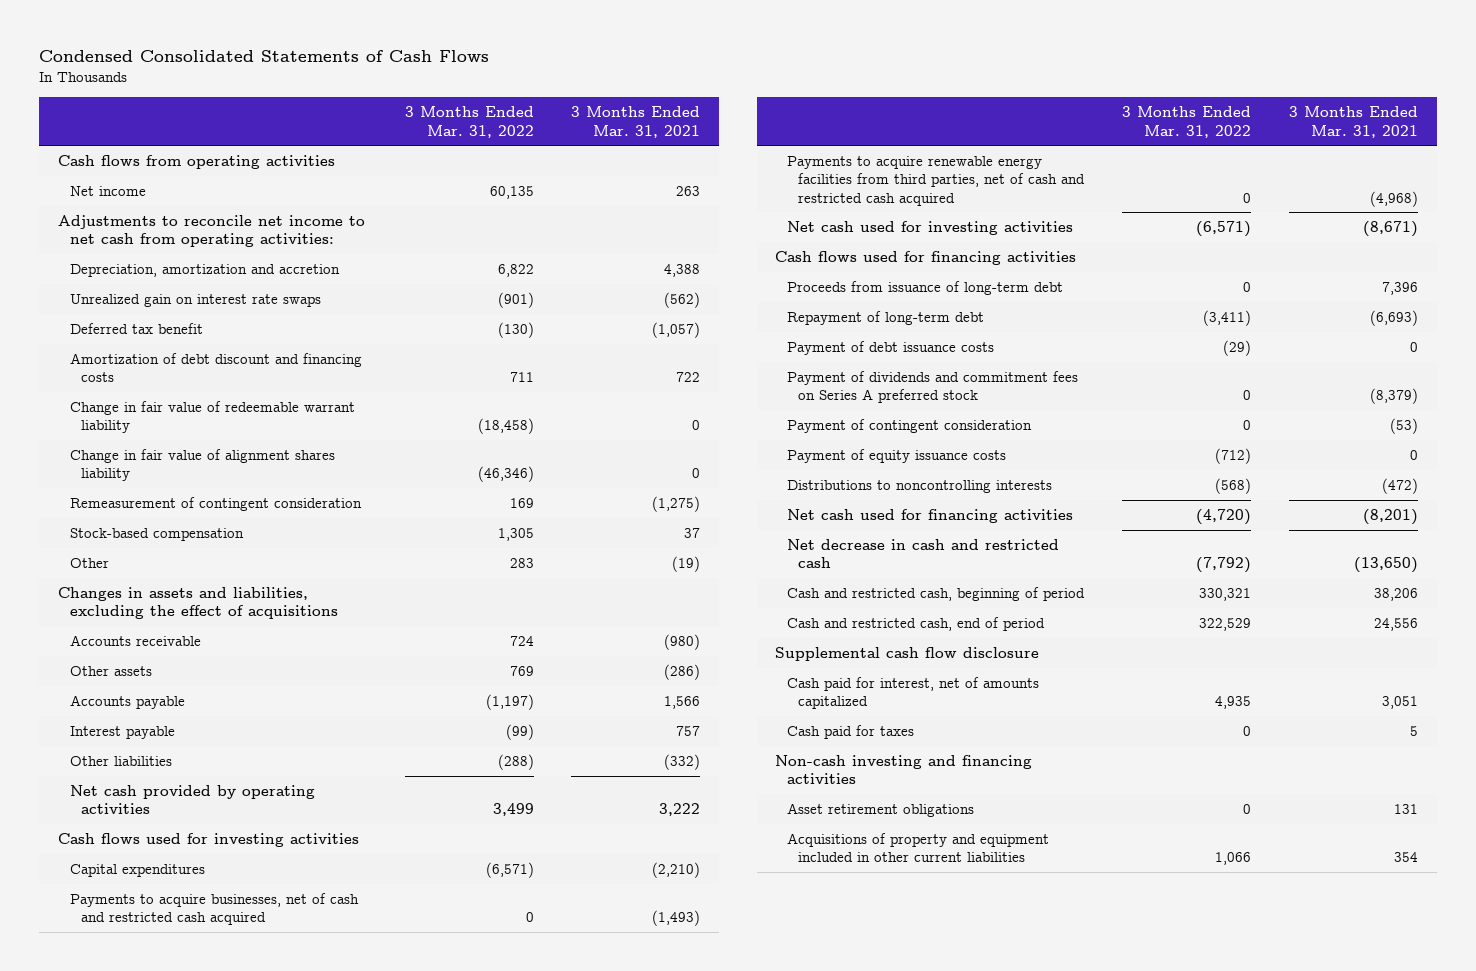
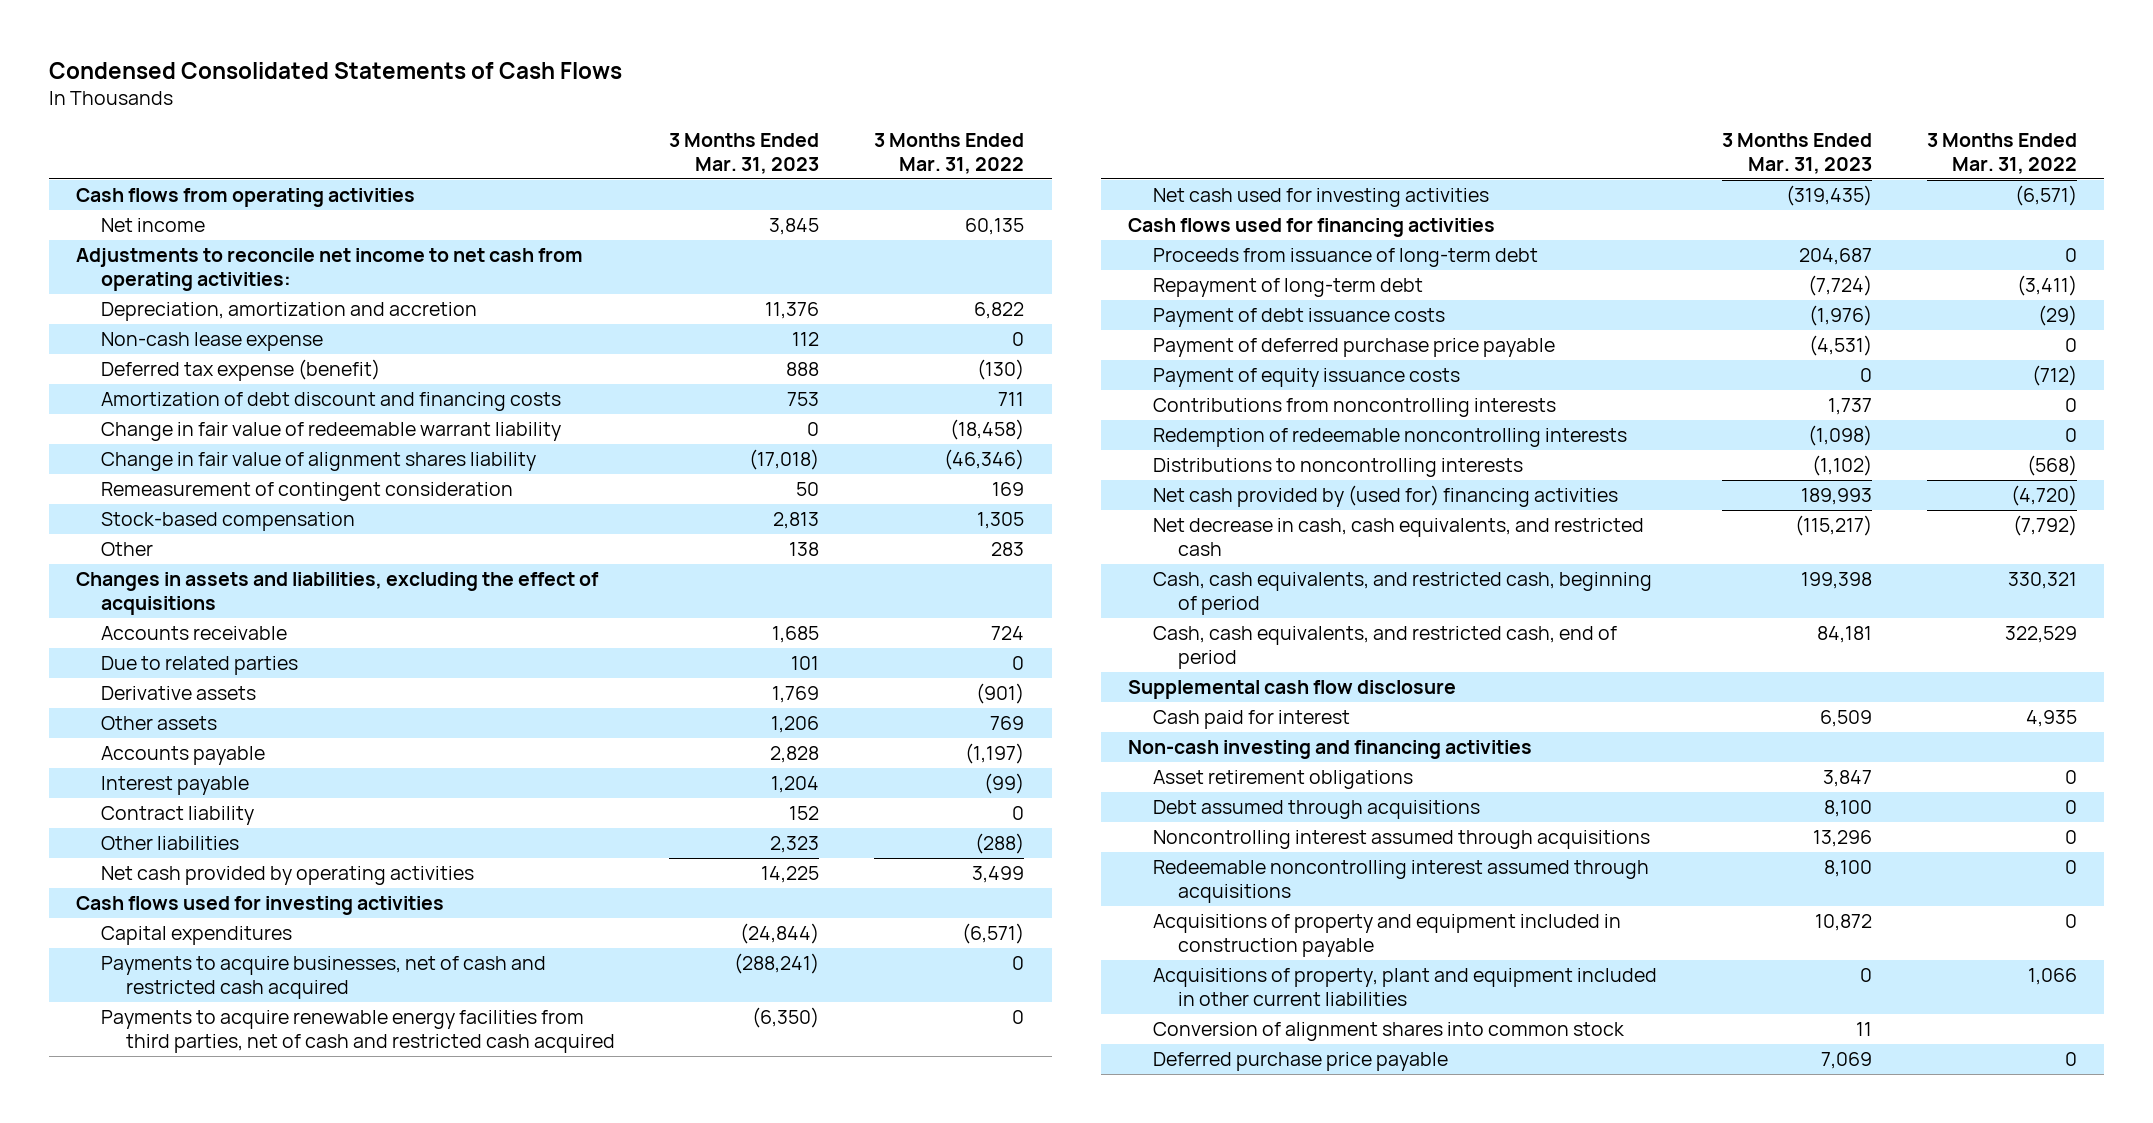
[571,106,701,138] 3 Months Ended Mar. 31, 2021 -> none
none -> [669,132,820,175] 3 Months Ended Mar. 31, 2023
[69,293,321,307] Unrealized gain on interest rate swaps -> none
none -> [100,331,323,351] Non-cash lease expense
[69,322,203,334] Deferred tax benefit -> [100,358,380,381] Deferred tax expense (benefit)
none -> [100,655,298,675] Due to related parties
none -> [100,685,256,700] Derivative assets
none -> [100,805,254,825] Contract liability
[786,370,1078,404] Payment of dividends and commitment fees on Series A preferred stock -> none
[786,418,1032,433] Payment of contingent consideration -> [1152,337,1555,357] Payment of deferred purchase price payable
none -> [1152,397,1556,417] Contributions from noncontrolling interests
none -> [1152,427,1627,447] Redemption of redeemable noncontrolling interests
[786,508,1073,523] Net cash used for financing activities -> [1152,484,1618,507] Net cash provided by (used for) financing activities
[786,538,1059,569] Net decrease in cash and restricted cash -> [1152,517,1644,557] Net decrease in cash, cash equivalents, and restricted cash
[786,586,1085,601] Cash and restricted cash, beginning of period -> [1152,571,1652,616] Cash, cash equivalents, and restricted cash, beginning of period
[786,616,1045,631] Cash and restricted cash, end of period -> [1152,625,1617,670] Cash, cash equivalents, and restricted cash, end of period
[786,724,914,739] Cash paid for taxes -> none
[786,676,1039,710] Cash paid for interest, net of amounts capitalized -> [1152,709,1350,729] Cash paid for interest
none -> [1152,799,1480,819] Debt assumed through acquisitions
none -> [1152,829,1650,849] Noncontrolling interest assumed through acquisitions
none -> [1152,859,1649,904] Redeemable noncontrolling interest assumed through acquisitions
[786,832,1049,863] Acquisitions of property and equipment included in other current liabilities -> [1152,913,1621,958] Acquisitions of property and equipment included in construction payable
[1214,852,1251,866] 1,066 -> [2064,913,2077,928] 0
none -> [1152,967,1657,1007] Acquisitions of property, plant and equipment included in other current liabilities
none -> [1152,1021,1625,1041] Conversion of alignment shares into common stock
none -> [1152,1051,1448,1071] Deferred purchase price payable

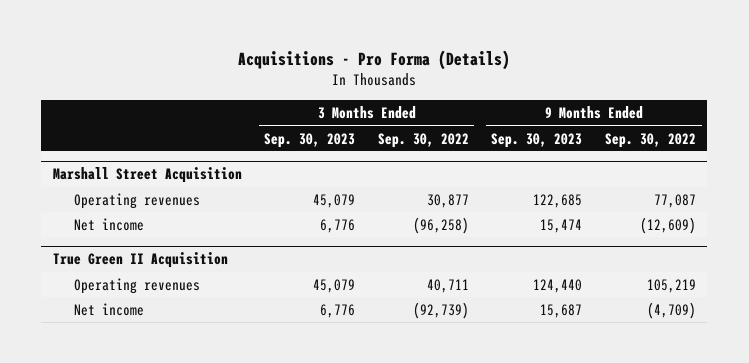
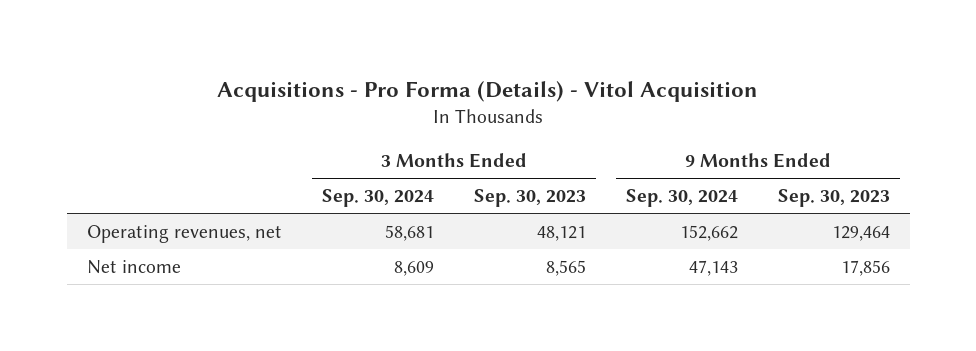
[238,49,511,70] Acquisitions - Pro Forma (Details) -> [217,81,759,103] Acquisitions - Pro Forma (Details) - Vitol Acquisition
[377,132,469,148] Sep. 30, 2022 -> none
[604,132,696,148] Sep. 30, 2022 -> none
none -> [321,189,434,208] Sep. 30, 2024
none -> [625,189,738,208] Sep. 30, 2024
[52,167,242,184] Marshall Street Acquisition -> none
[52,252,228,269] True Green II Acquisition -> none
[74,277,201,294] Operating revenues -> none
[74,302,145,316] Net income -> none
[74,192,201,209] Operating revenues -> [86,224,282,243] Operating revenues, net
[313,193,356,208] 45,079 -> [536,225,586,241] 48,121
[533,193,583,208] 122,685 -> [831,225,890,241] 129,464
[320,218,356,233] 6,776 -> [545,259,586,276] 8,565
[540,218,583,233] 15,474 -> [840,259,890,276] 17,856

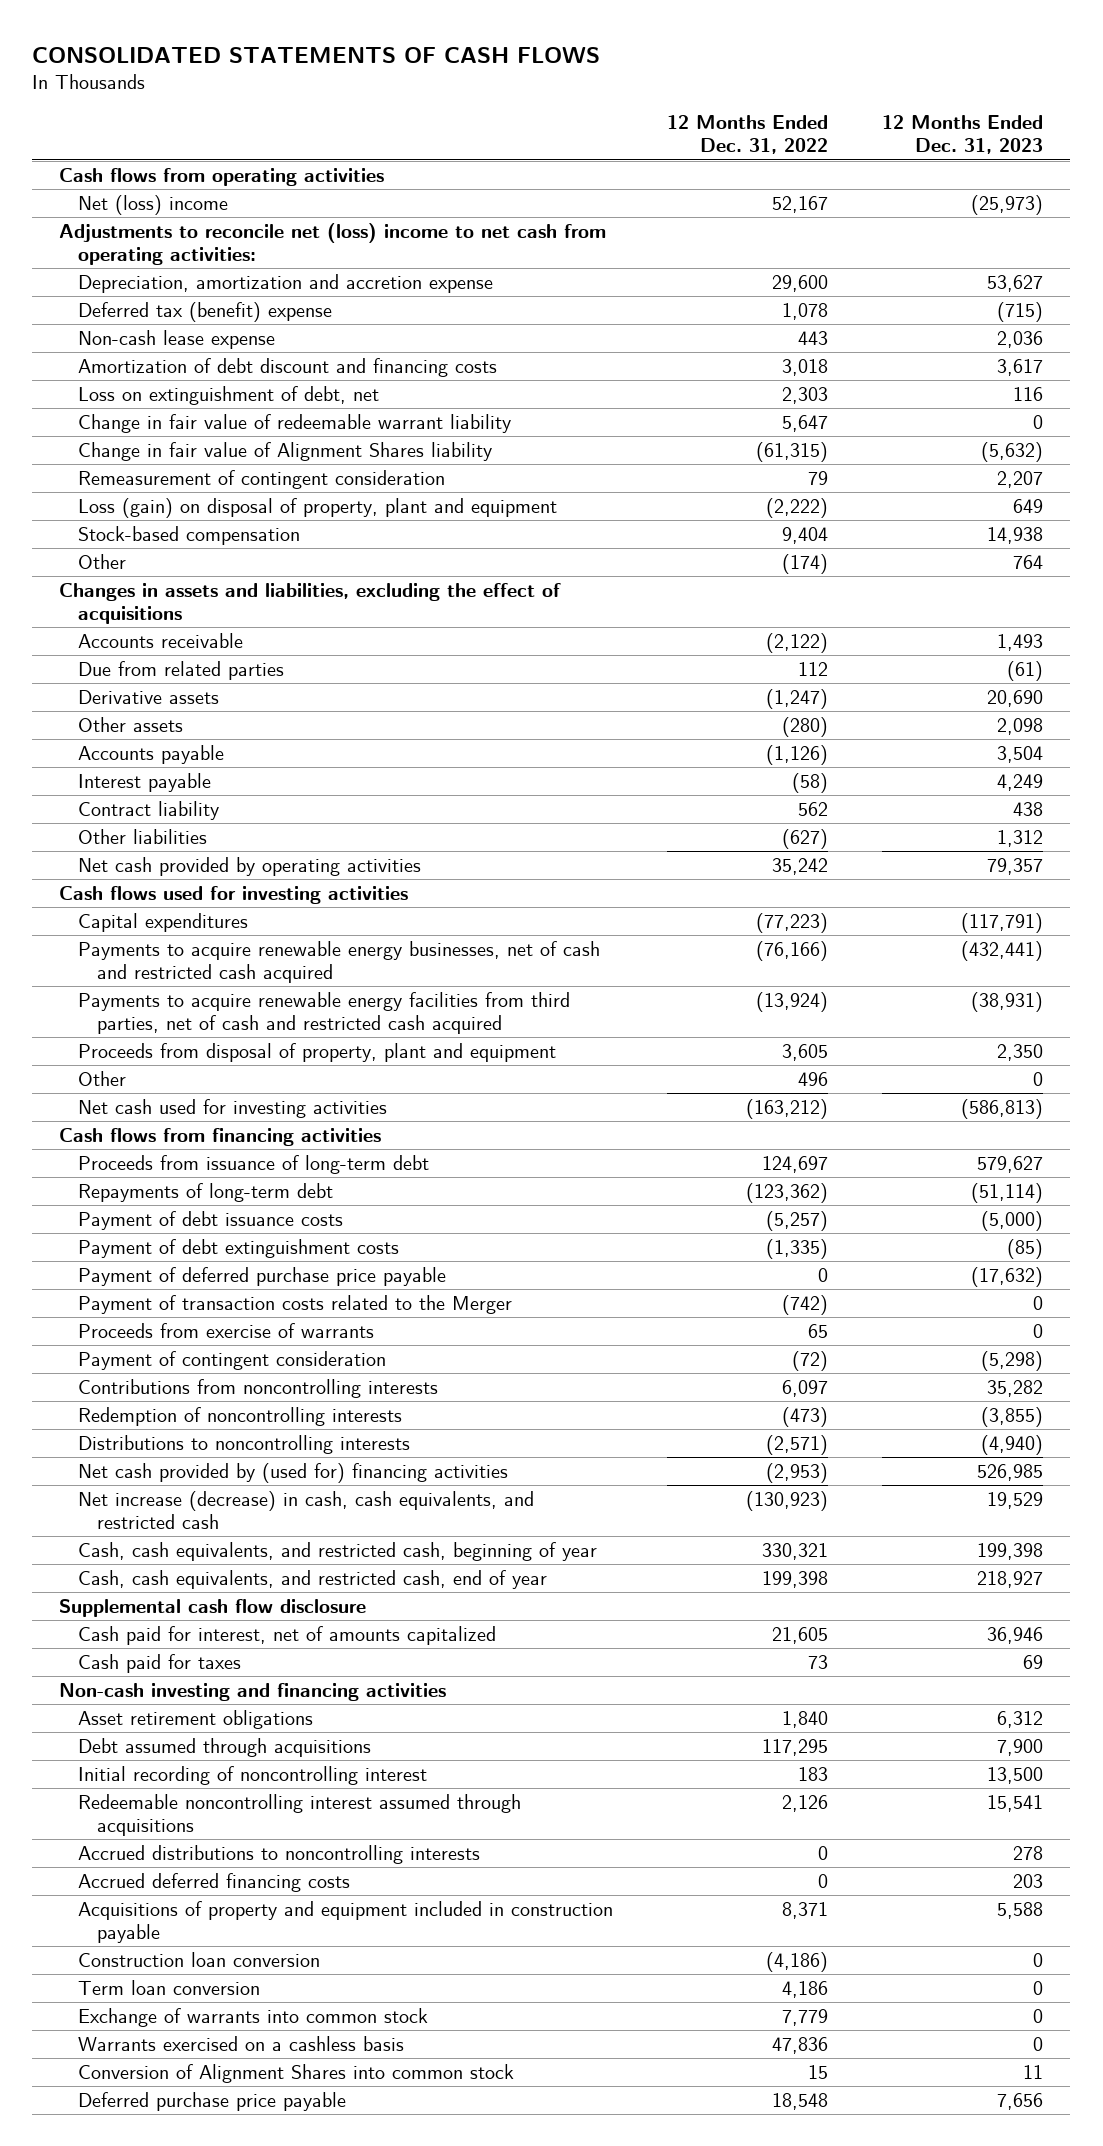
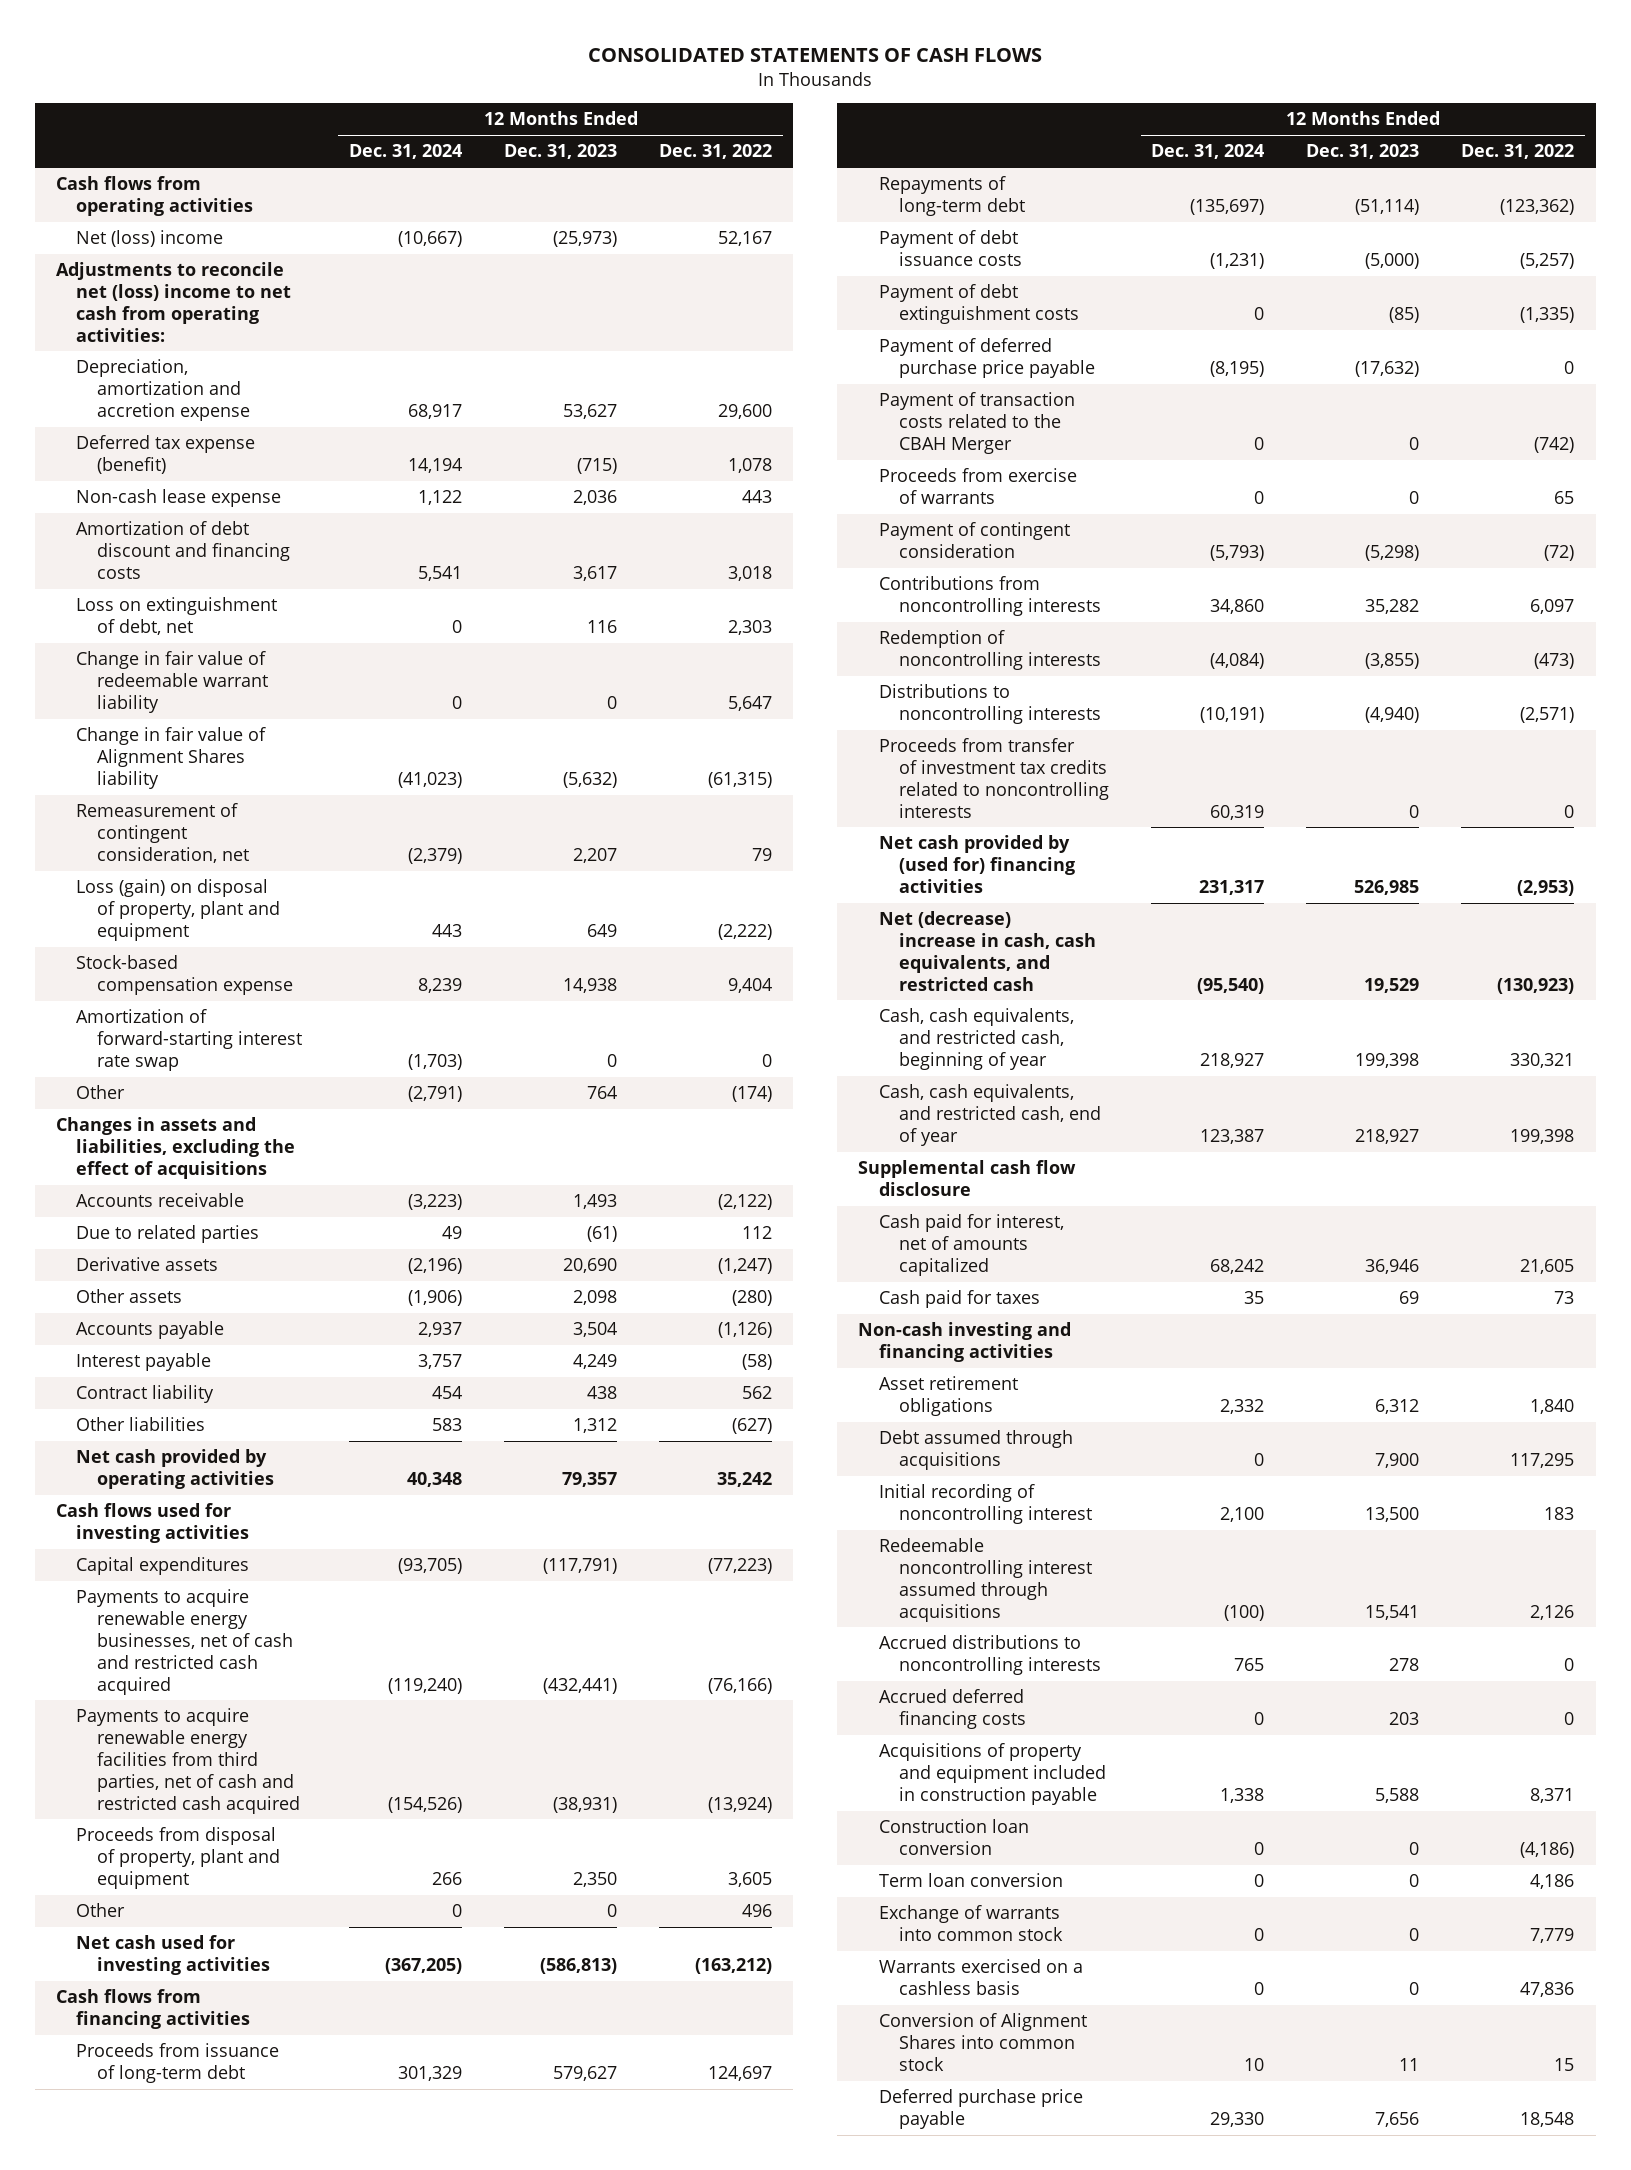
none -> [348,144,462,160] Dec. 31, 2024
[78,301,333,322] Deferred tax (benefit) expense -> [76,435,256,475] Deferred tax expense (benefit)
[78,469,446,489] Remeasurement of contingent consideration -> [76,803,249,863] Remeasurement of contingent consideration, net
[78,525,301,545] Stock-based compensation -> [76,955,293,996] Stock-based compensation expense
none -> [76,1009,302,1071] Amortization of forward-starting interest rate swap
[78,660,285,680] Due from related parties -> [76,1225,260,1244] Due to related parties
[78,1294,513,1314] Payment of transaction costs related to the Merger -> [878,392,1075,454] Payment of transaction costs related to the CBAH Merger
none -> [878,738,1109,818] Proceeds from transfer of investment tax credits related to noncontrolling interests
[78,1490,535,1530] Net increase (decrease) in cash, cash equivalents, and restricted cash -> [878,911,1096,991] Net (decrease) increase in cash, cash equivalents, and restricted cash

